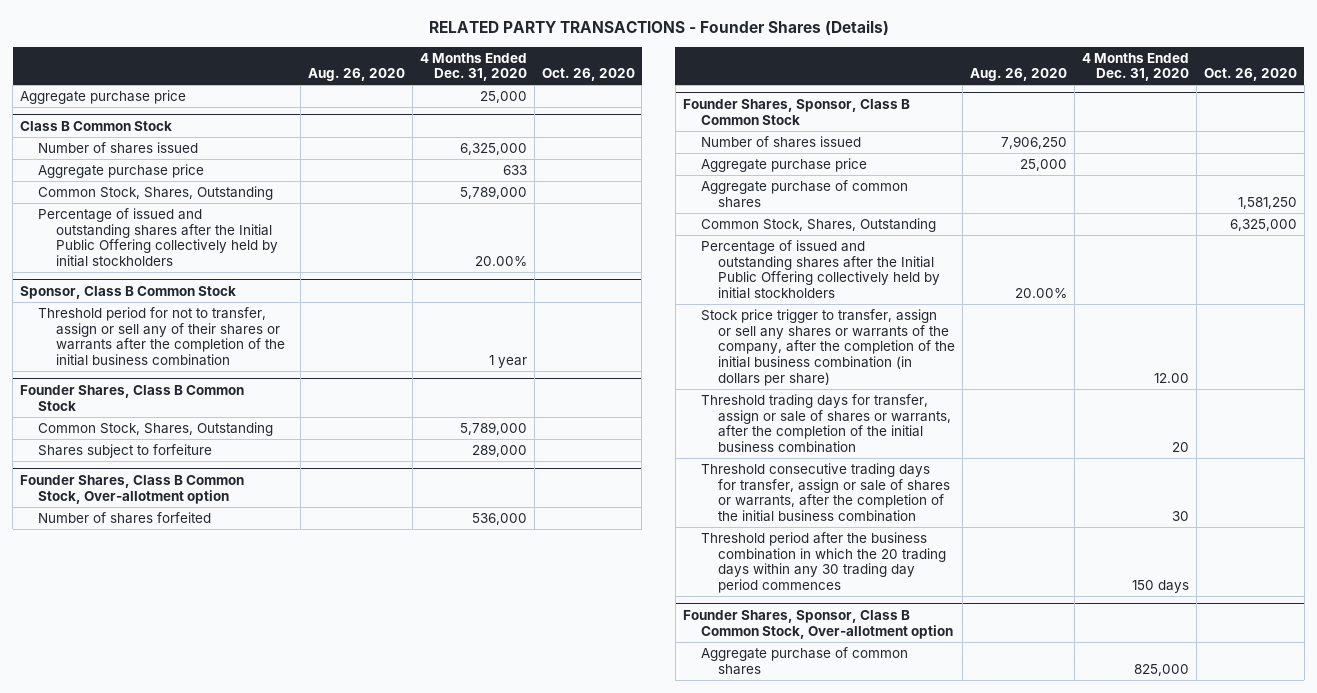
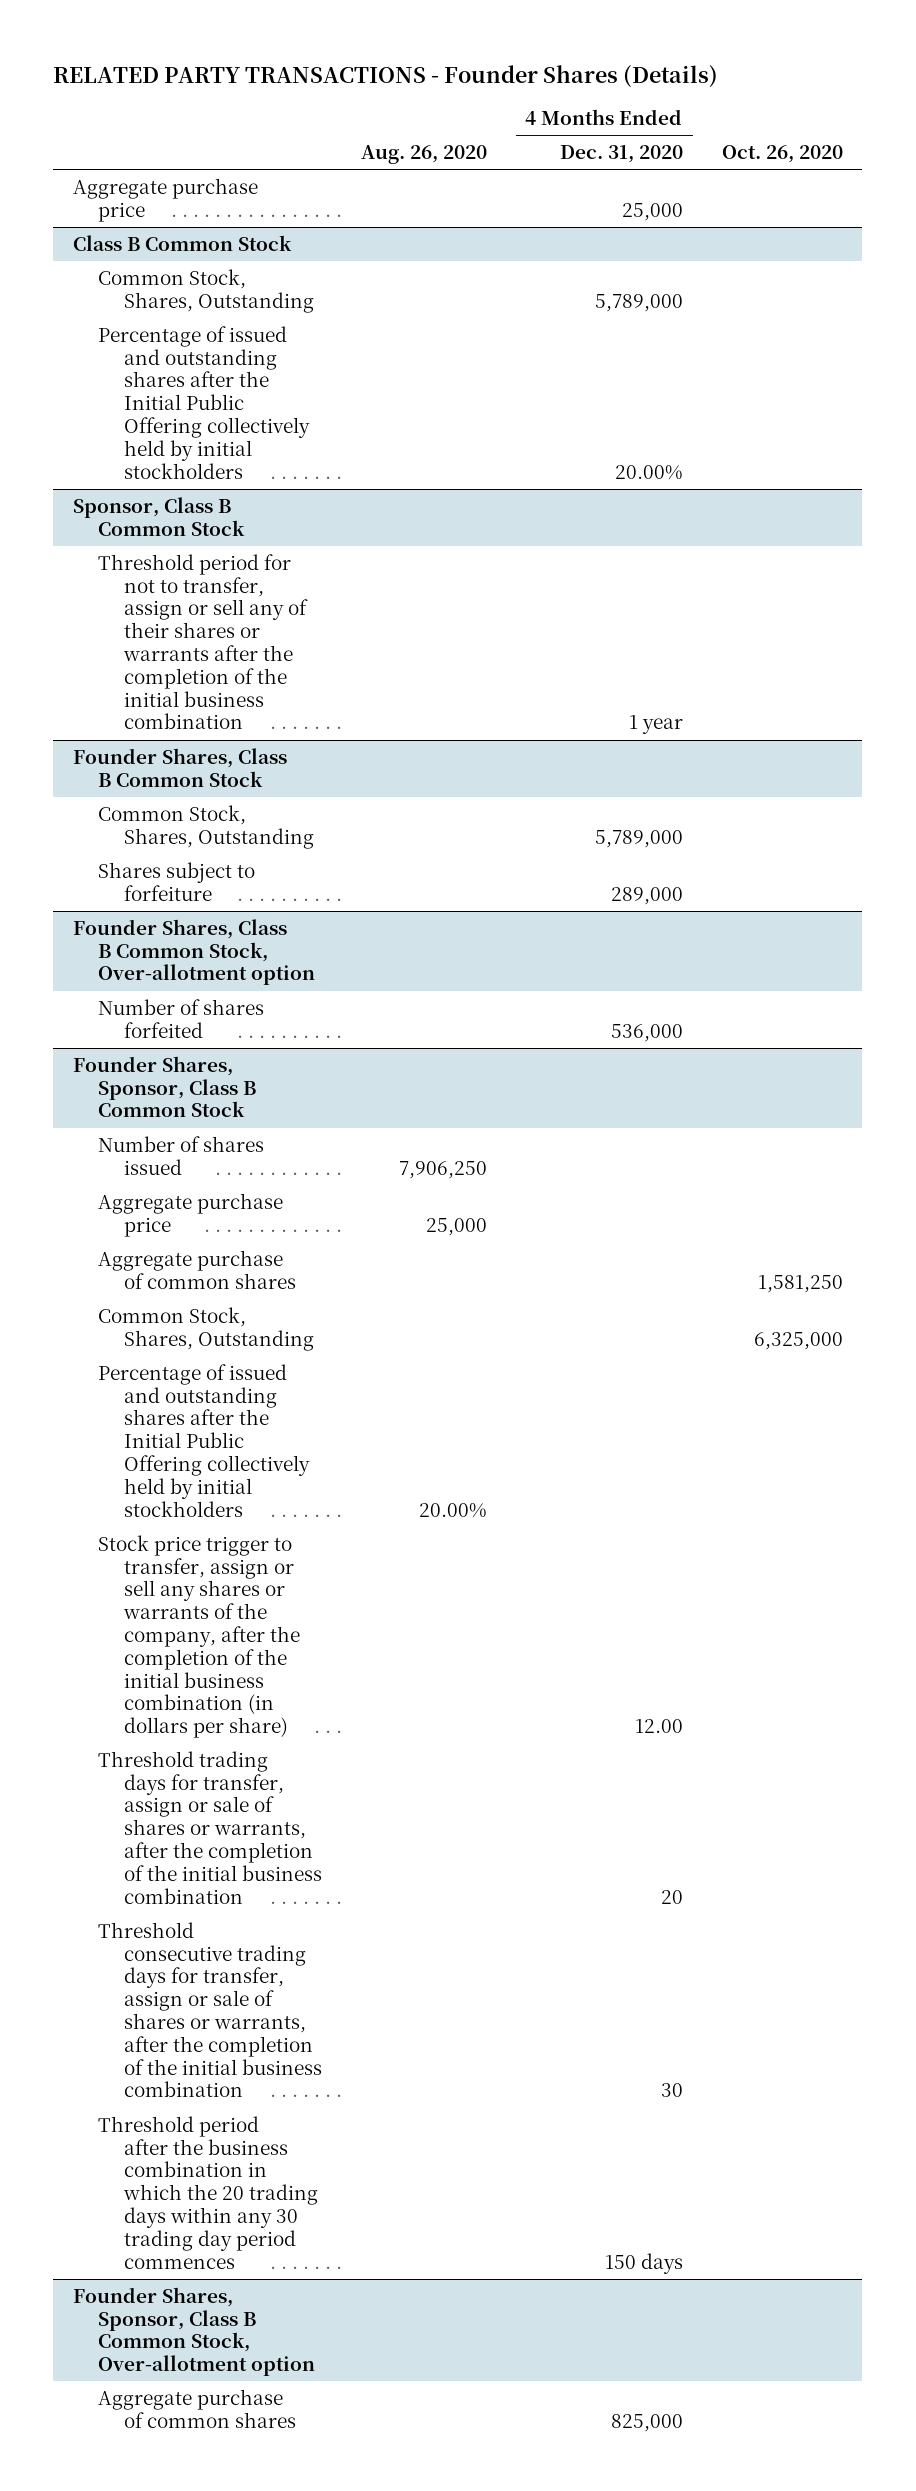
[38,141,199,154] Number of shares issued -> none
[38,163,205,178] Aggregate purchase price -> none

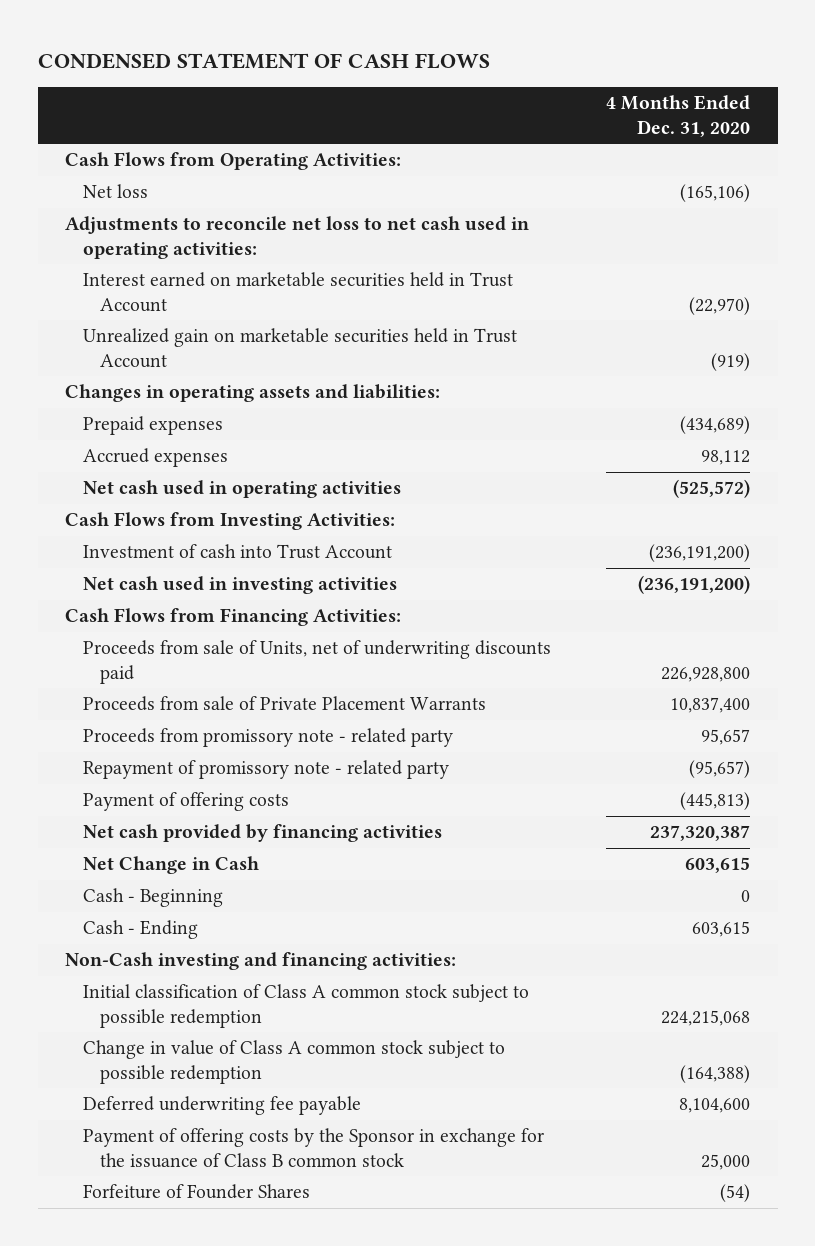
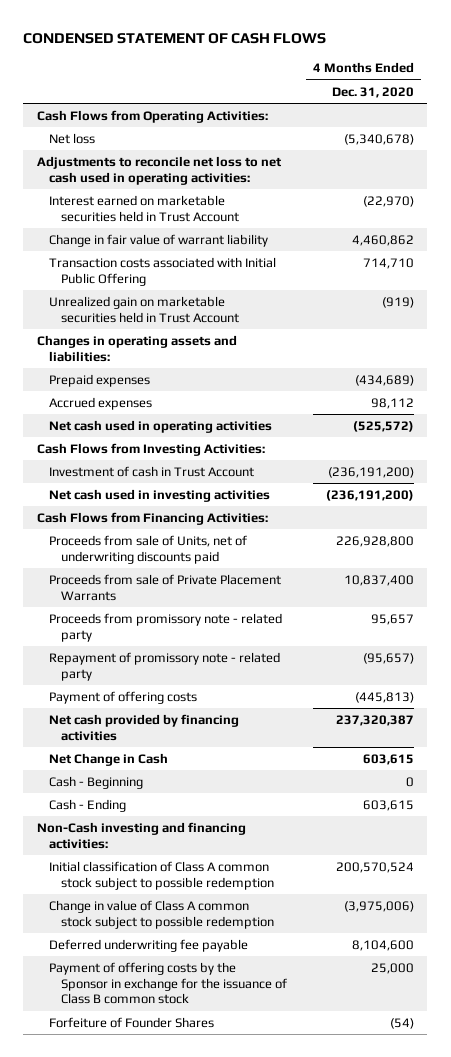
[680,184,751,203] (165,106) -> [344,133,415,145] (5,340,678)
none -> [48,233,268,247] Change in fair value of warrant liability
none -> [48,256,276,286] Transaction costs associated with Initial Public Offering
[82,544,392,560] Investment of cash into Trust Account -> [48,465,254,477] Investment of cash in Trust Account
[661,1009,751,1026] 224,215,068 -> [336,861,415,873] 200,570,524
[680,1064,751,1083] (164,388) -> [344,900,415,912] (3,975,006)

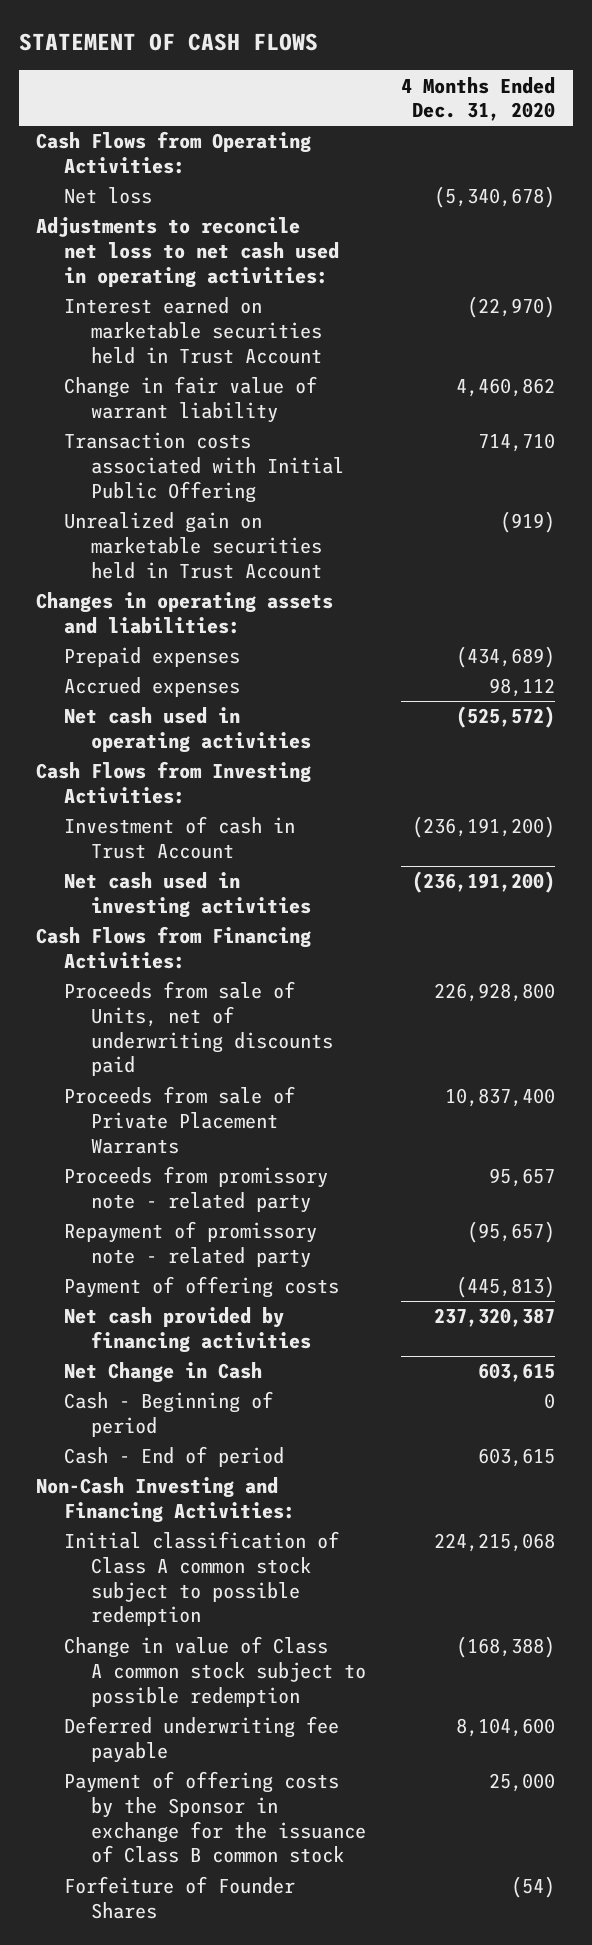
[23,33,327,45] CONDENSED STATEMENT OF CASH FLOWS -> [18,33,318,52] STATEMENT OF CASH FLOWS
[48,775,143,789] Cash - Beginning -> [63,1391,273,1437] Cash - Beginning of period
[48,798,126,812] Cash - Ending -> [63,1446,284,1468] Cash - End of period
[36,821,246,849] Non-Cash investing and financing activities: -> [36,1477,295,1523] Non-Cash Investing and Financing Activities:
[336,861,415,873] 200,570,524 -> [434,1533,556,1553] 224,215,068
[344,900,415,912] (3,975,006) -> [456,1636,556,1659] (168,388)

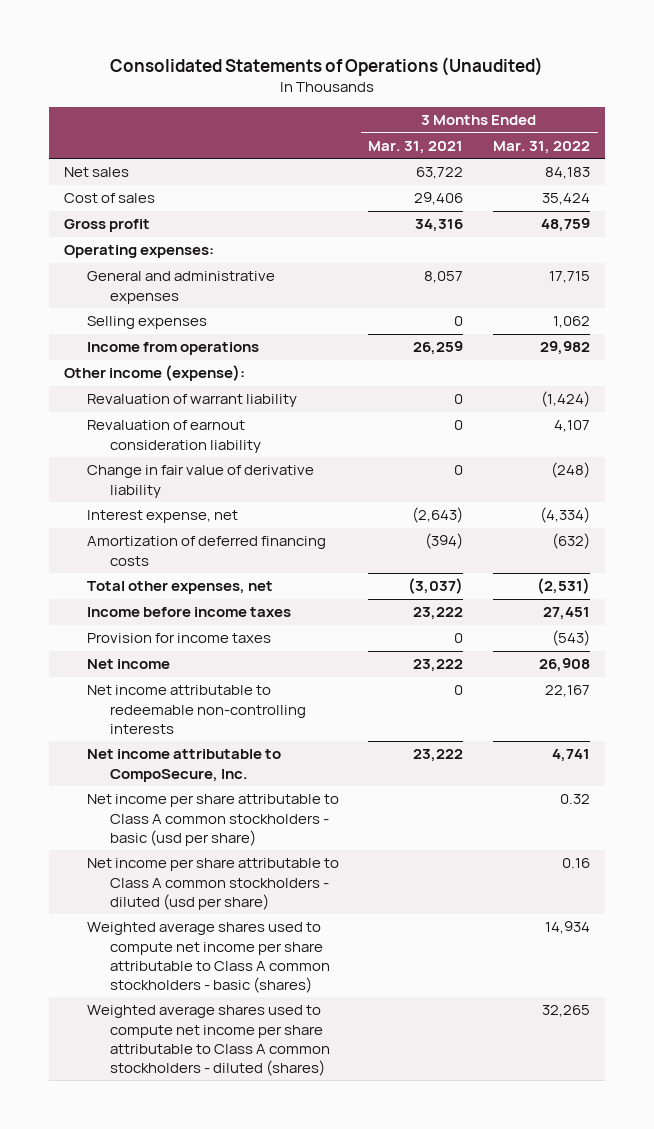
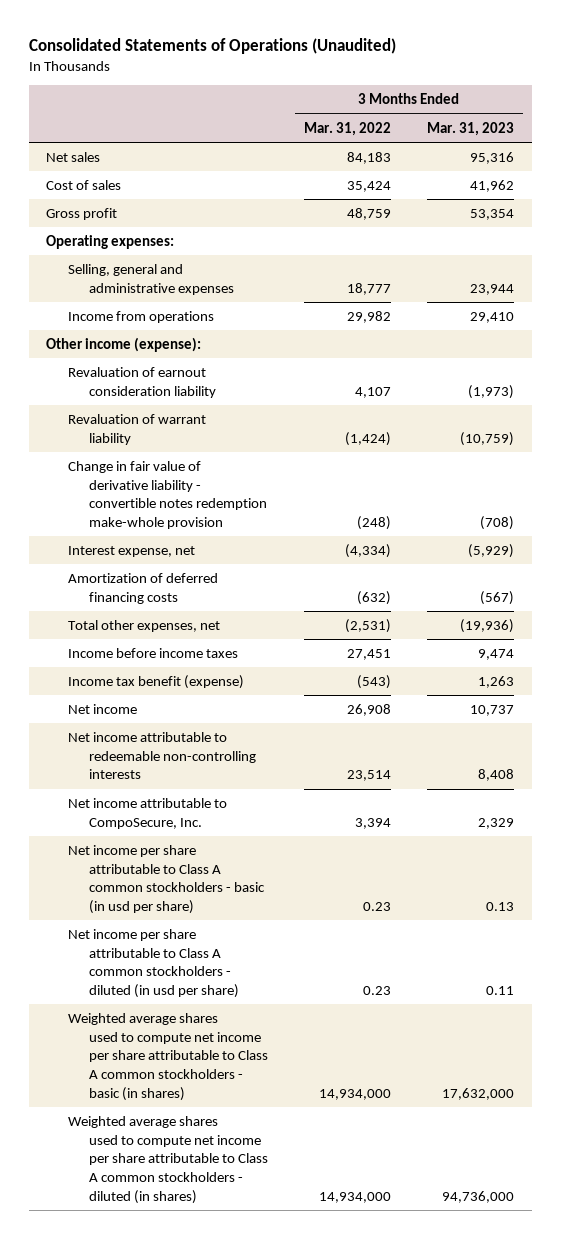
[368,140,464,154] Mar. 31, 2021 -> none
none -> [427,121,515,136] Mar. 31, 2023
[86,316,207,330] Selling expenses -> none
[86,271,275,304] General and administrative expenses -> [67,263,235,295] Selling, general and administrative expenses
[549,271,591,284] 17,715 -> [347,282,392,295] 18,777
[86,394,297,408] Revaluation of warrant liability -> [67,413,206,445] Revaluation of warrant liability
[86,465,314,498] Change in fair value of derivative liability -> [67,460,268,529] Change in fair value of derivative liability - convertible notes redemption make-whole provision
[86,633,271,644] Provision for income taxes -> [67,674,244,689] Income tax benefit (expense)
[545,685,591,698] 22,167 -> [347,770,392,782] 23,514
[552,749,591,763] 4,741 -> [355,817,392,829] 3,394
[86,794,339,846] Net income per share attributable to Class A common stockholders - basic (usd per share) -> [67,844,266,914] Net income per share attributable to Class A common stockholders - basic (in usd per share)
[560,794,591,805] 0.32 -> [363,901,392,911] 0.23
[86,858,339,910] Net income per share attributable to Class A common stockholders - diluted (usd per share) -> [67,928,240,998] Net income per share attributable to Class A common stockholders - diluted (in usd per share)
[562,858,591,869] 0.16 -> [363,985,392,995] 0.23
[86,922,330,993] Weighted average shares used to compute net income per share attributable to Class A common stockholders - basic (shares) -> [67,1012,269,1101] Weighted average shares used to compute net income per share attributable to Class A common stockholders - basic (in shares)
[545,921,591,935] 14,934 -> [319,1088,392,1100] 14,934,000
[86,1005,330,1076] Weighted average shares used to compute net income per share attributable to Class A common stockholders - diluted (shares) -> [67,1115,269,1204] Weighted average shares used to compute net income per share attributable to Class A common stockholders - diluted (in shares)
[542,1005,591,1018] 32,265 -> [319,1191,392,1203] 14,934,000

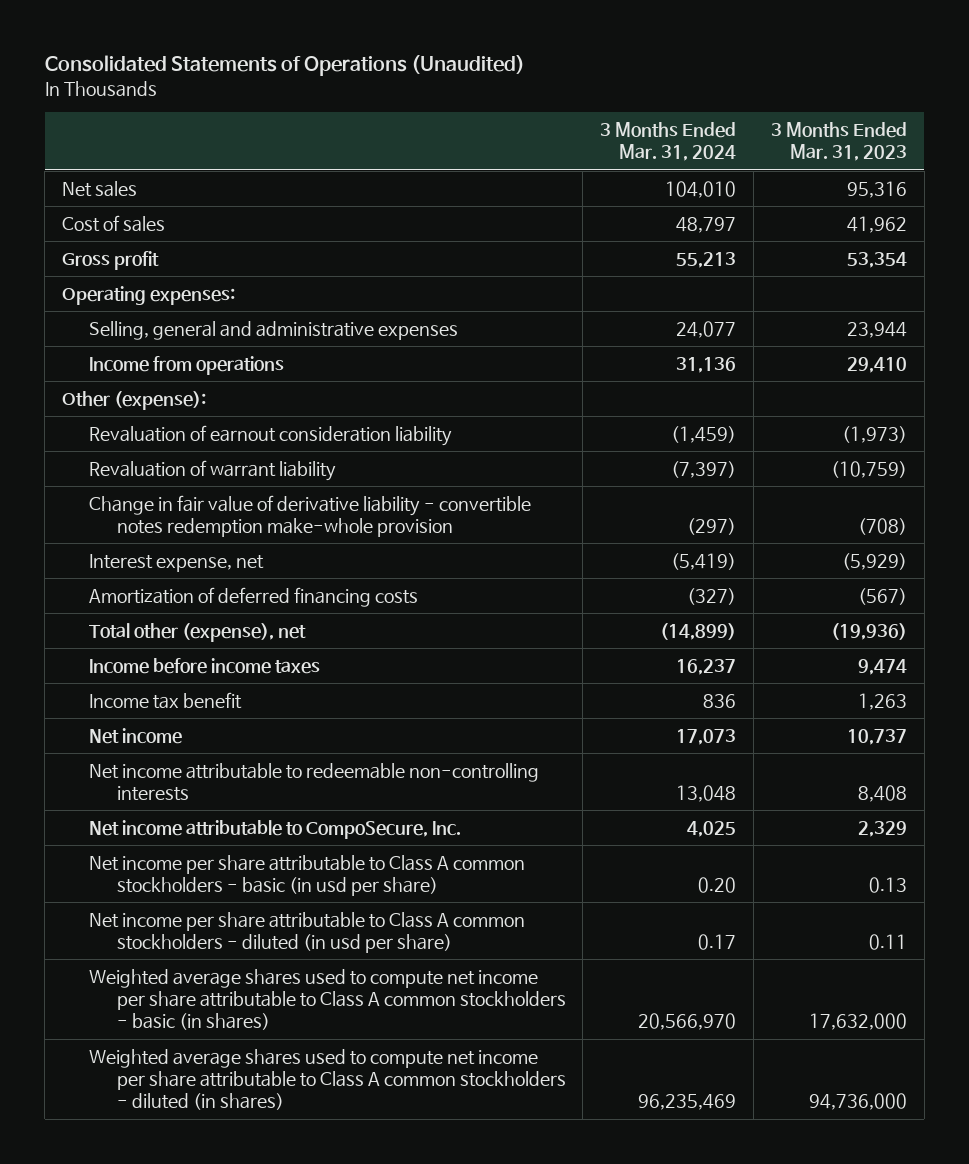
[304,121,392,136] Mar. 31, 2022 -> none
none -> [600,121,737,162] 3 Months Ended Mar. 31, 2024
[46,336,202,352] Other income (expense): -> [61,390,206,410] Other (expense):
[67,619,220,632] Total other expenses, net -> [89,622,307,642] Total other (expense), net
[67,674,244,689] Income tax benefit (expense) -> [89,691,243,709] Income tax benefit

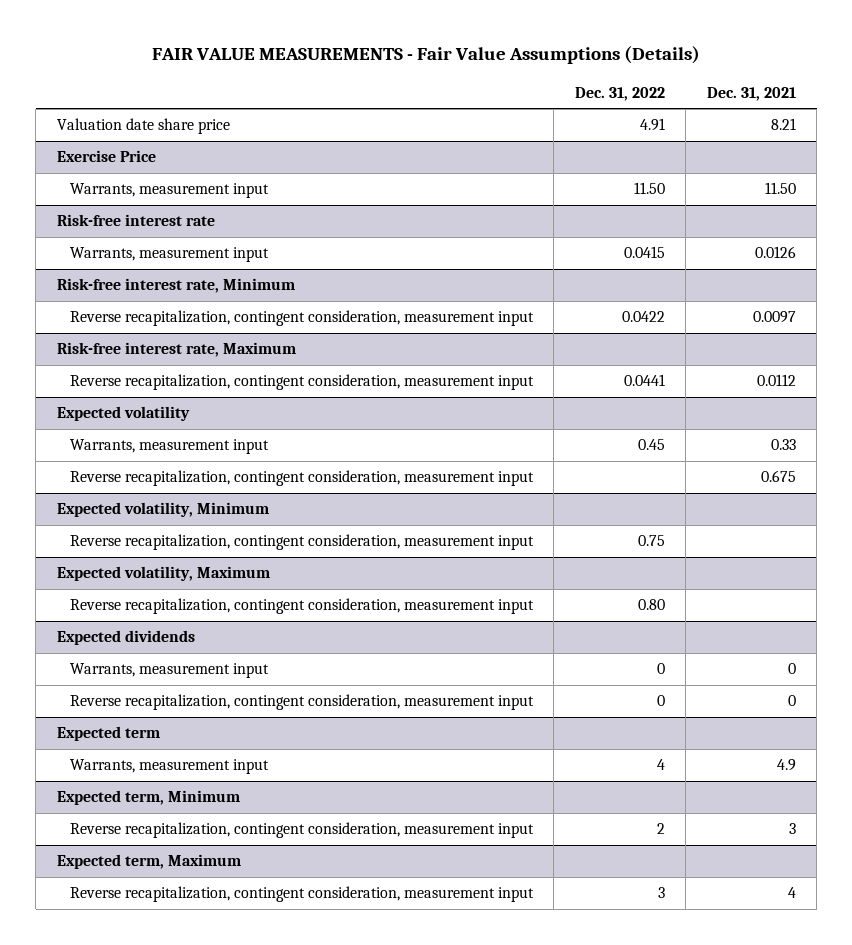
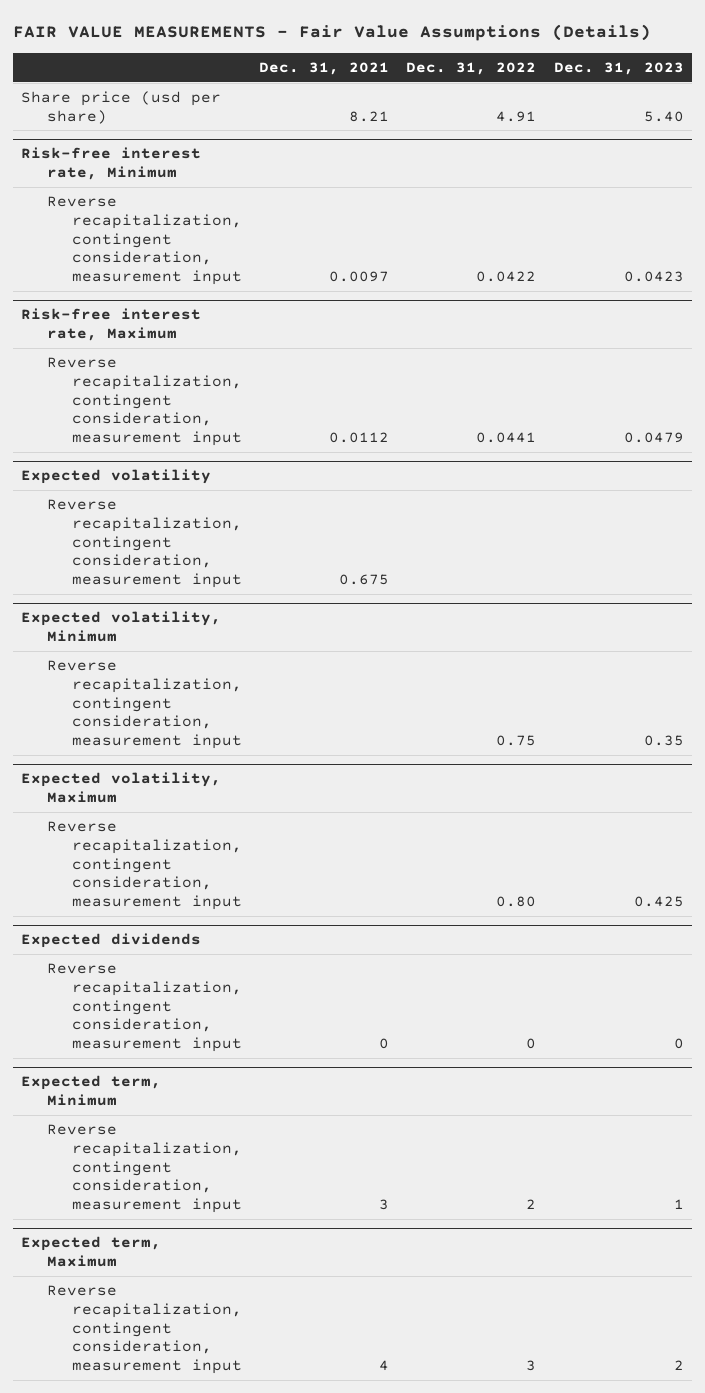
none -> [553,62,684,76] Dec. 31, 2023
[56,150,156,163] Exercise Price -> none
[69,183,269,199] Warrants, measurement input -> none
[56,214,215,227] Risk-free interest rate -> none
[69,247,269,263] Warrants, measurement input -> none
[56,118,230,135] Valuation date share price -> [21,90,222,124] Share price (usd per share)
[69,439,269,455] Warrants, measurement input -> none
[69,663,269,679] Warrants, measurement input -> none
[56,726,160,742] Expected term -> none
[69,759,269,775] Warrants, measurement input -> none

